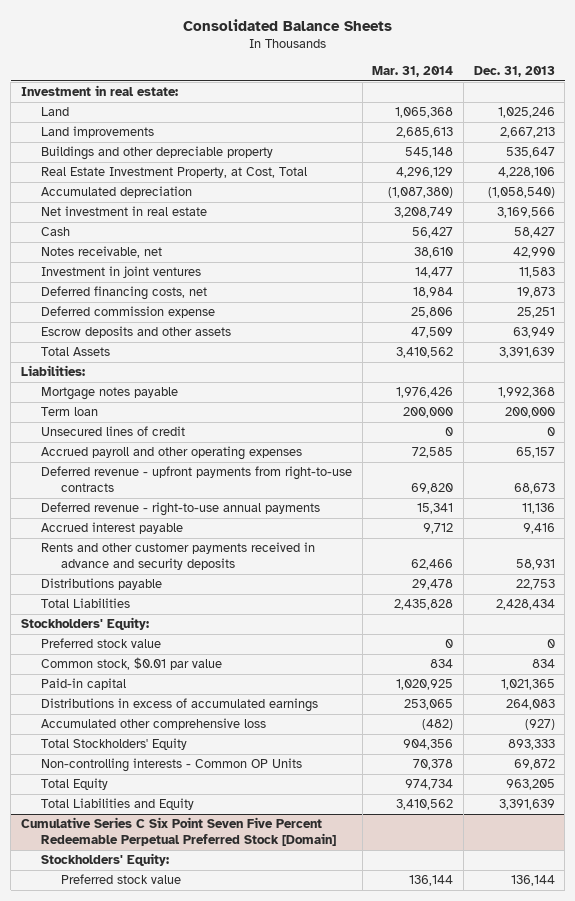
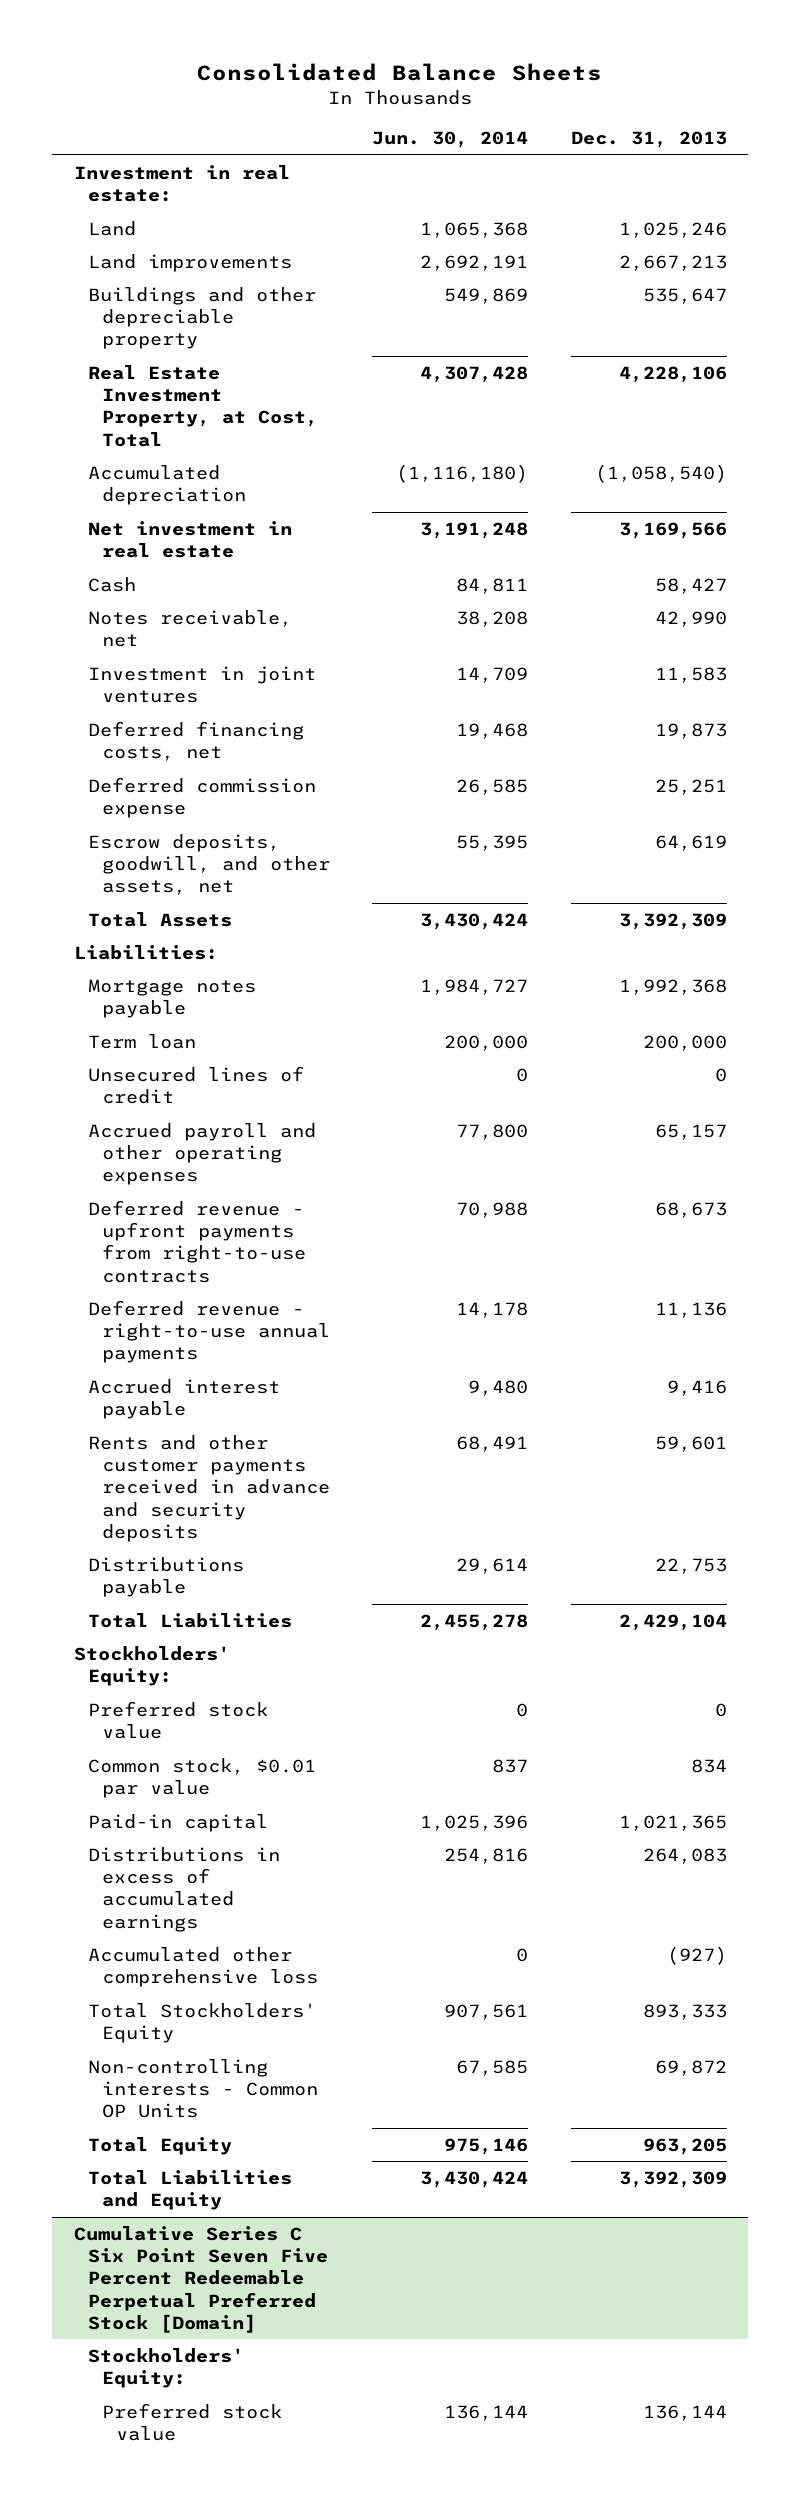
[372,66,454,78] Mar. 31, 2014 -> none
none -> [372,131,529,149] Jun. 30, 2014
[41,326,232,339] Escrow deposits and other assets -> [87,833,330,896] Escrow deposits, goodwill, and other assets, net
[512,327,555,339] 63,949 -> [654,834,727,851] 64,619
[498,347,555,359] 3,391,639 -> [618,912,727,930] 3,392,309
[515,559,555,571] 58,931 -> [654,1435,727,1452] 59,601
[495,599,555,611] 2,428,434 -> [618,1613,727,1631] 2,429,104
[498,799,555,811] 3,391,639 -> [618,2170,727,2188] 3,392,309

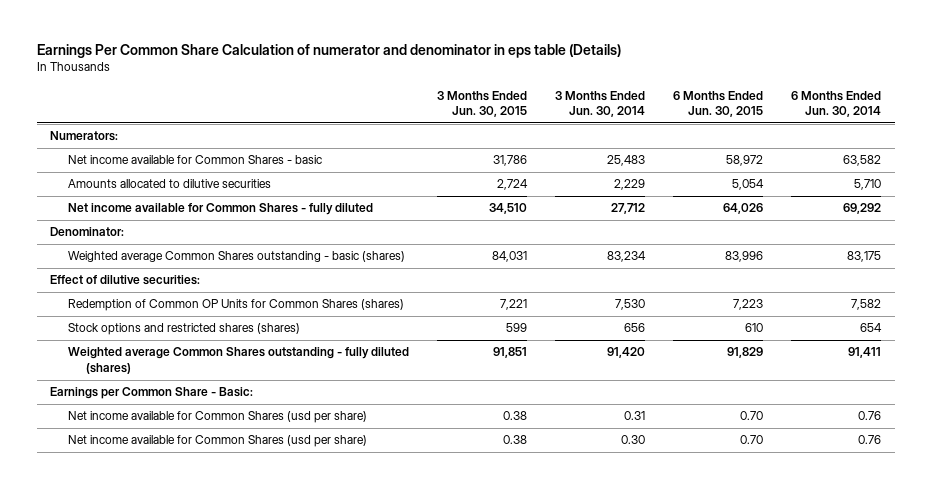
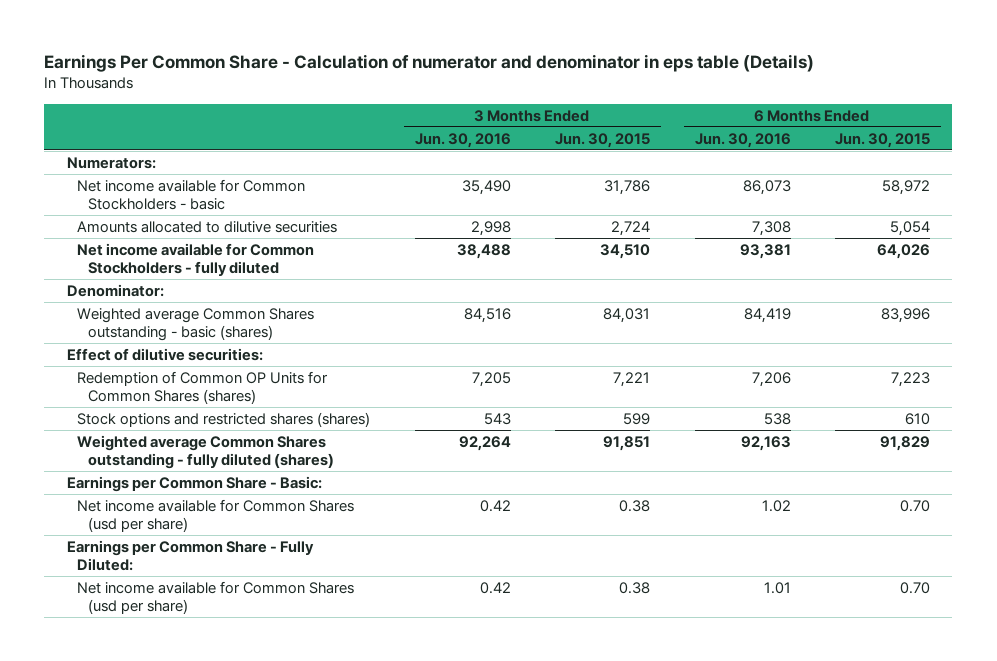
[36,44,621,59] Earnings Per Common Share Calculation of numerator and denominator in eps table (Details) -> [44,53,815,72] Earnings Per Common Share - Calculation of numerator and denominator in eps table (Details)
[555,90,646,118] 3 Months Ended Jun. 30, 2014 -> none
[791,90,882,118] 6 Months Ended Jun. 30, 2014 -> none
none -> [414,132,511,148] Jun. 30, 2016
none -> [694,132,791,148] Jun. 30, 2016
[68,155,323,165] Net income available for Common Shares - basic -> [77,178,306,211] Net income available for Common Stockholders - basic
[68,203,374,216] Net income available for Common Shares - fully diluted -> [77,242,315,277] Net income available for Common Stockholders - fully diluted
none -> [66,539,314,572] Earnings per Common Share - Fully Diluted:

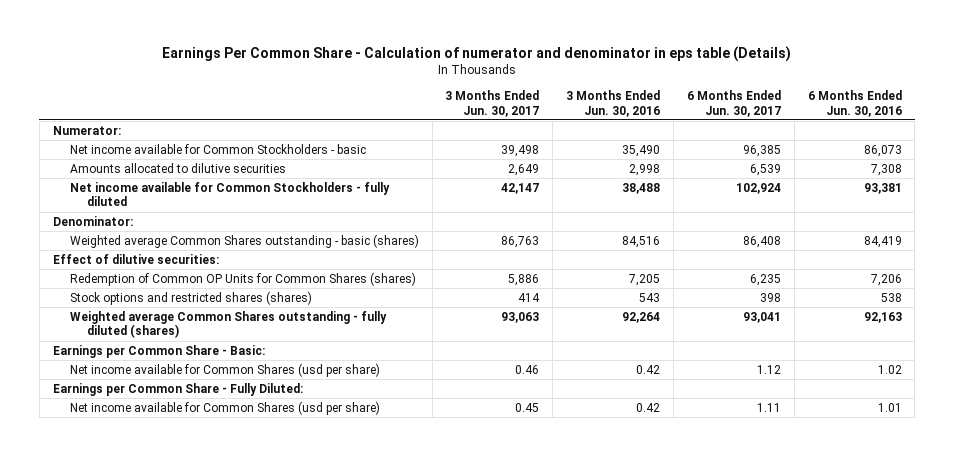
[555,132,651,148] Jun. 30, 2015 -> none
[835,132,931,148] Jun. 30, 2015 -> none
none -> [445,89,540,117] 3 Months Ended Jun. 30, 2017
none -> [686,89,781,117] 6 Months Ended Jun. 30, 2017
[66,156,156,169] Numerators: -> [52,125,121,135] Numerator:

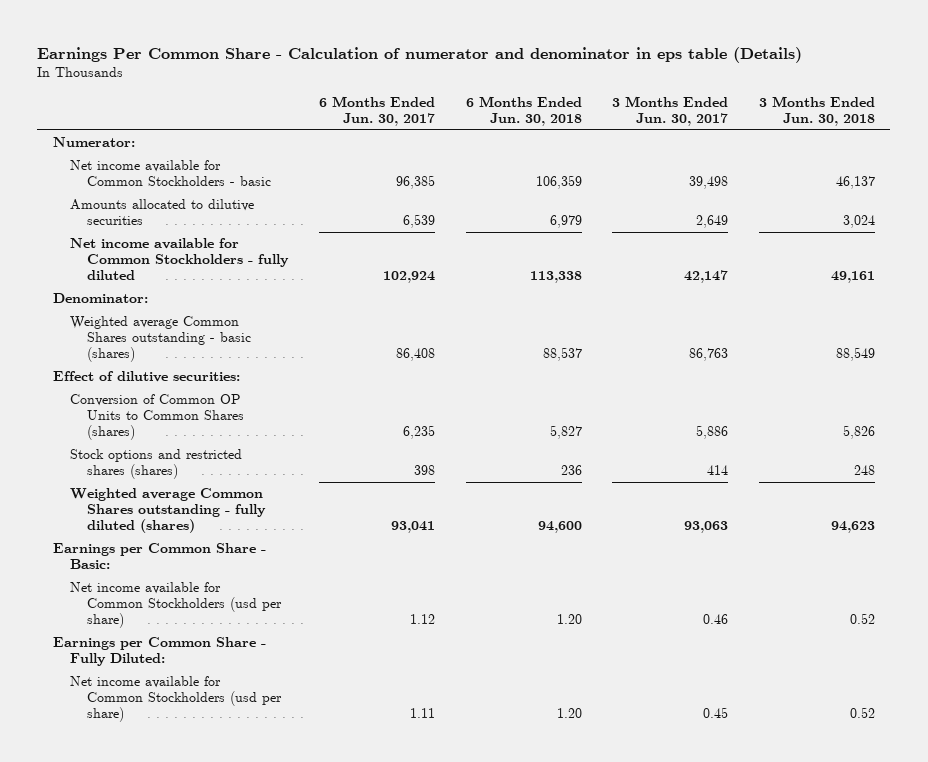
[566,89,661,117] 3 Months Ended Jun. 30, 2016 -> none
[807,89,902,117] 6 Months Ended Jun. 30, 2016 -> none
none -> [465,95,582,126] 6 Months Ended Jun. 30, 2018
none -> [759,95,876,126] 3 Months Ended Jun. 30, 2018
[69,271,416,286] Redemption of Common OP Units for Common Shares (shares) -> [70,394,245,441] Conversion of Common OP Units to Common Shares (shares)
[69,362,380,377] Net income available for Common Shares (usd per share) -> [70,582,283,629] Net income available for Common Stockholders (usd per share)
[69,400,380,415] Net income available for Common Shares (usd per share) -> [70,676,283,723] Net income available for Common Stockholders (usd per share)

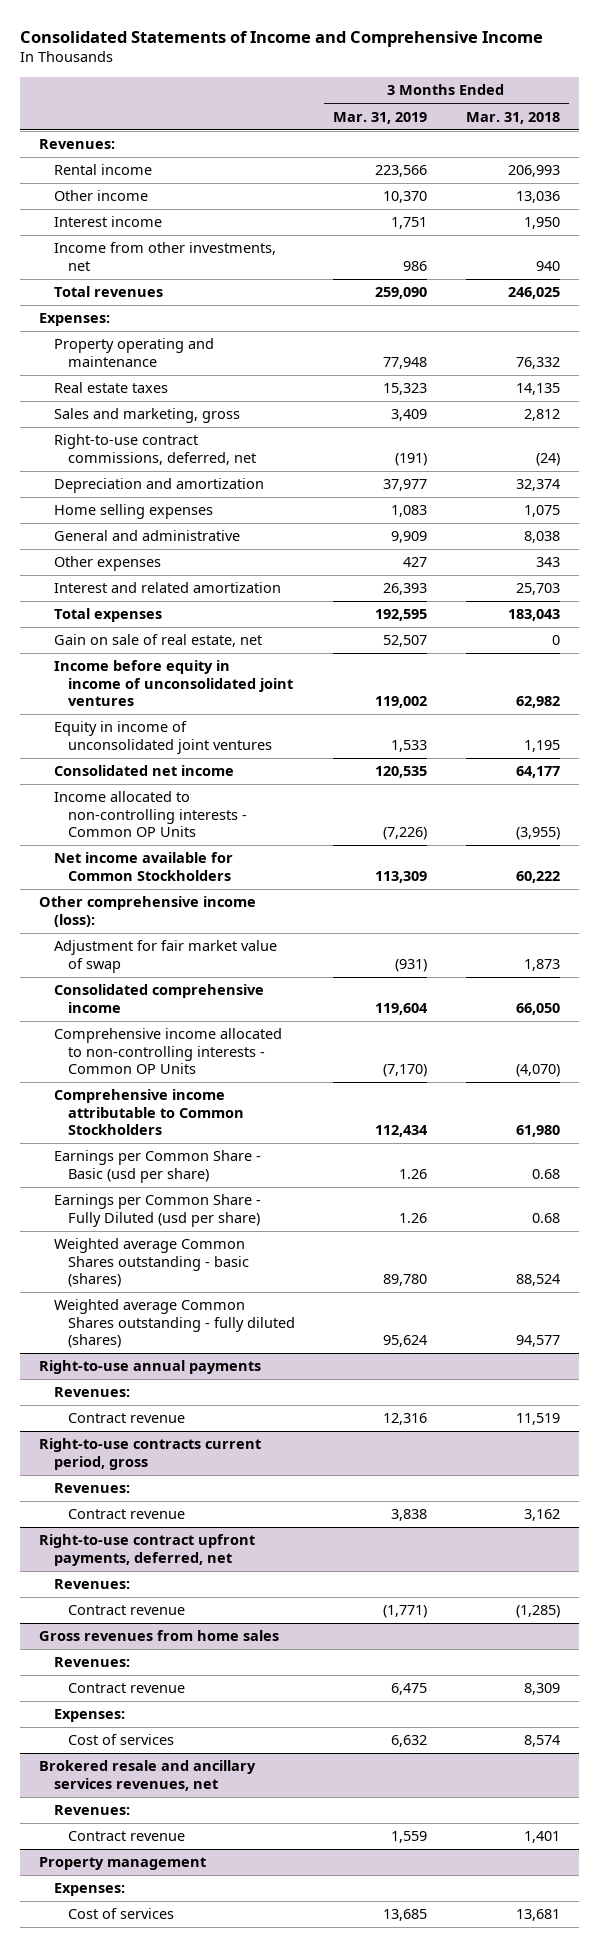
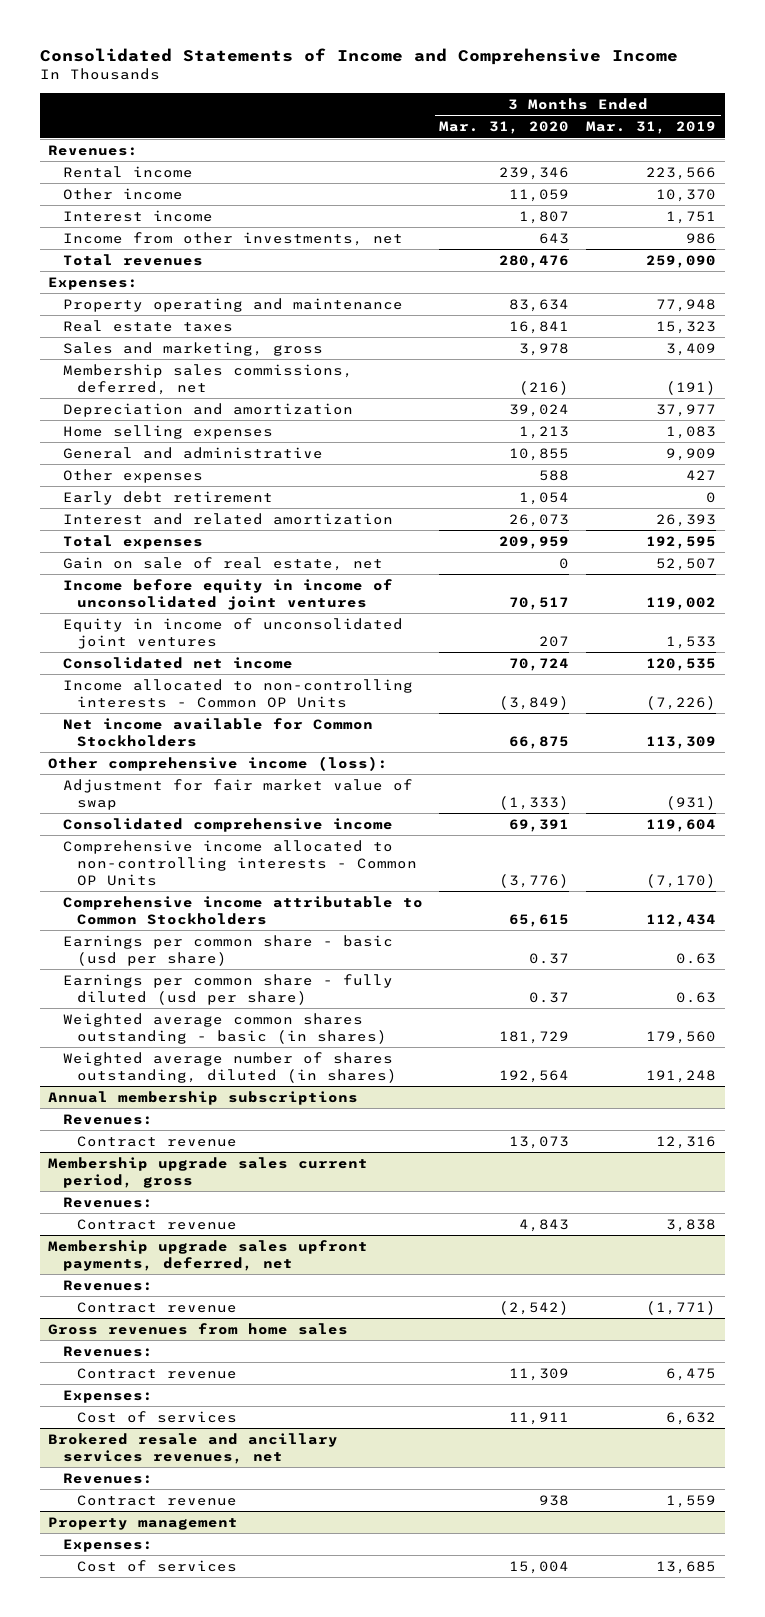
[465,111,560,124] Mar. 31, 2018 -> none
none -> [439,121,570,135] Mar. 31, 2020
[53,434,257,465] Right-to-use contract commissions, deferred, net -> [62,363,353,395] Membership sales commissions, deferred, net
none -> [62,490,273,505] Early debt retirement
[53,1150,261,1183] Earnings per Common Share - Basic (usd per share) -> [62,934,393,966] Earnings per common share - basic (usd per share)
[399,1168,428,1179] 1.26 -> [676,952,717,964] 0.63
[53,1194,261,1227] Earnings per Common Share - Fully Diluted (usd per share) -> [62,973,393,1005] Earnings per common share - fully diluted (usd per share)
[399,1212,428,1223] 1.26 -> [676,991,717,1003] 0.63
[53,1238,250,1287] Weighted average Common Shares outstanding - basic (shares) -> [62,1012,388,1044] Weighted average common shares outstanding - basic (in shares)
[383,1273,428,1286] 89,780 -> [646,1030,717,1044] 179,560
[53,1299,296,1348] Weighted average Common Shares outstanding - fully diluted (shares) -> [62,1051,398,1083] Weighted average number of shares outstanding, diluted (in shares)
[383,1334,428,1347] 95,624 -> [646,1069,717,1083] 191,248
[39,1360,262,1375] Right-to-use annual payments -> [48,1090,359,1105] Annual membership subscriptions
[39,1438,262,1470] Right-to-use contracts current period, gross -> [48,1156,369,1188] Membership upgrade sales current period, gross
[39,1534,256,1566] Right-to-use contract upfront payments, deferred, net -> [48,1239,369,1271] Membership upgrade sales upfront payments, deferred, net

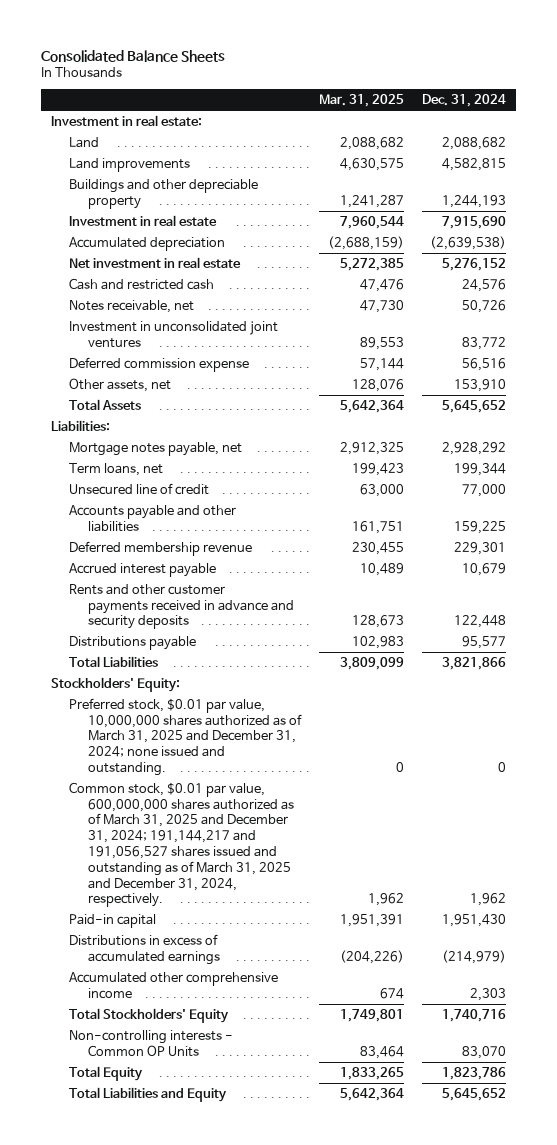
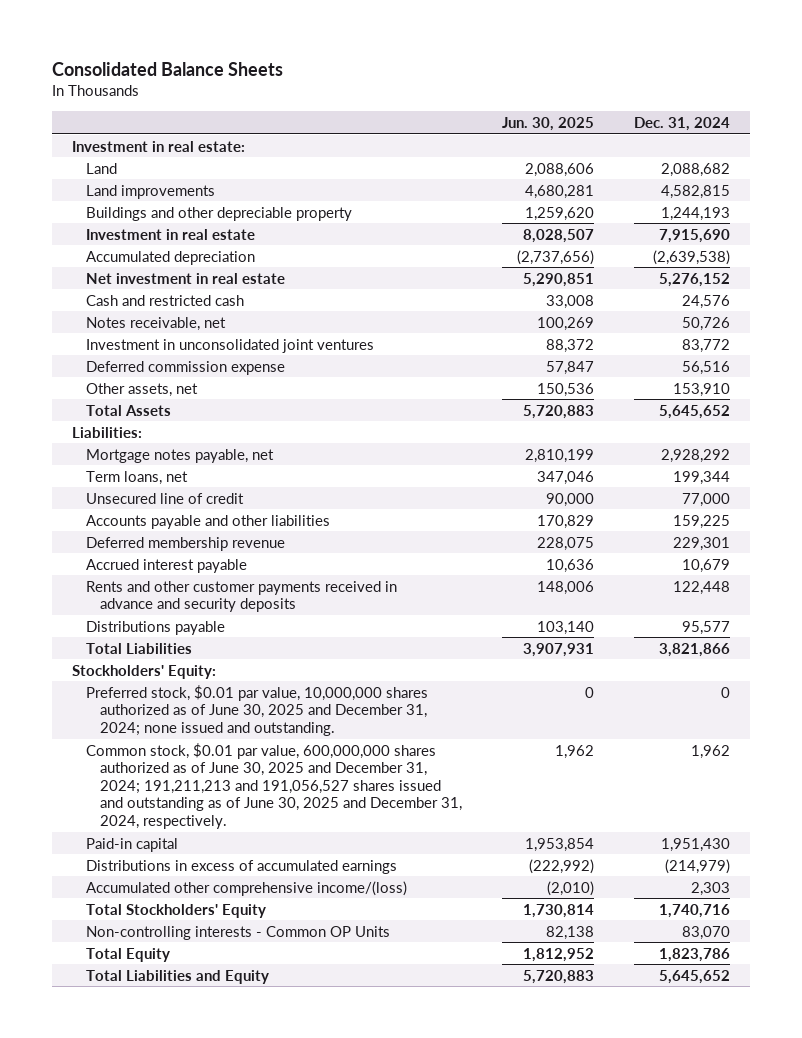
[319,94,405,108] Mar. 31, 2025 -> none
none -> [501,116,594,131] Jun. 30, 2025
[69,697,302,776] Preferred stock, $0.01 par value, 10,000,000 shares authorized as of March 31, 2025 and December 31, 2024; none issued and outstanding. -> [86,684,429,736] Preferred stock, $0.01 par value, 10,000,000 shares authorized as of June 30, 2025 and December 31, 2024; none issued and outstanding.
[69,781,294,908] Common stock, $0.01 par value, 600,000,000 shares authorized as of March 31, 2025 and December 31, 2024; 191,144,217 and 191,056,527 shares issued and outstanding as of March 31, 2025 and December 31, 2024, respectively. -> [86,742,462,829] Common stock, $0.01 par value, 600,000,000 shares authorized as of June 30, 2025 and December 31, 2024; 191,211,213 and 191,056,527 shares issued and outstanding as of June 30, 2025 and December 31, 2024, respectively.
[69,971,279,999] Accumulated other comprehensive income -> [86,880,408,896] Accumulated other comprehensive income/(loss)

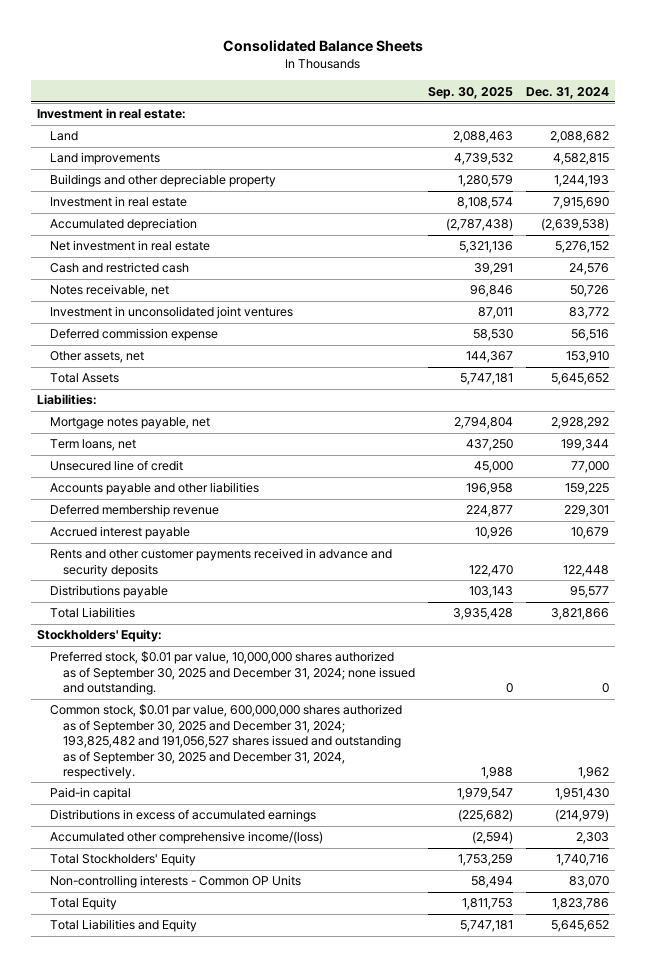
[501,116,594,131] Jun. 30, 2025 -> none
none -> [427,86,513,99] Sep. 30, 2025
[86,684,429,736] Preferred stock, $0.01 par value, 10,000,000 shares authorized as of June 30, 2025 and December 31, 2024; none issued and outstanding. -> [50,651,416,696] Preferred stock, $0.01 par value, 10,000,000 shares authorized as of September 30, 2025 and December 31, 2024; none issued and outstanding.
[86,742,462,829] Common stock, $0.01 par value, 600,000,000 shares authorized as of June 30, 2025 and December 31, 2024; 191,211,213 and 191,056,527 shares issued and outstanding as of June 30, 2025 and December 31, 2024, respectively. -> [50,704,403,780] Common stock, $0.01 par value, 600,000,000 shares authorized as of September 30, 2025 and December 31, 2024; 193,825,482 and 191,056,527 shares issued and outstanding as of September 30, 2025 and December 31, 2024, respectively.

